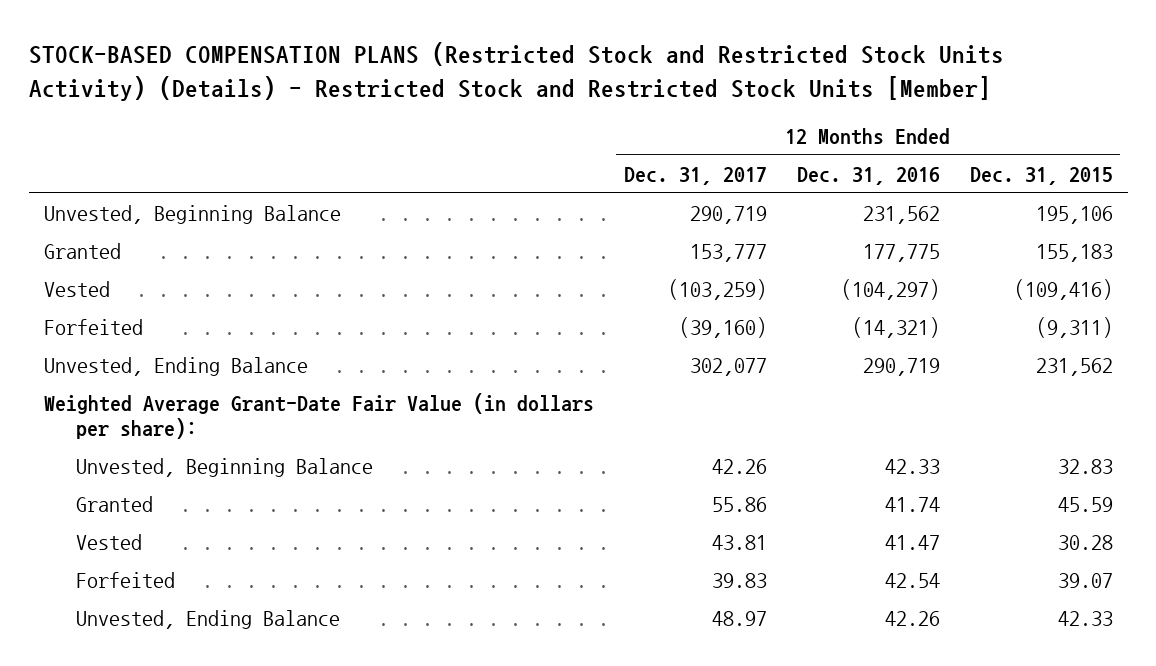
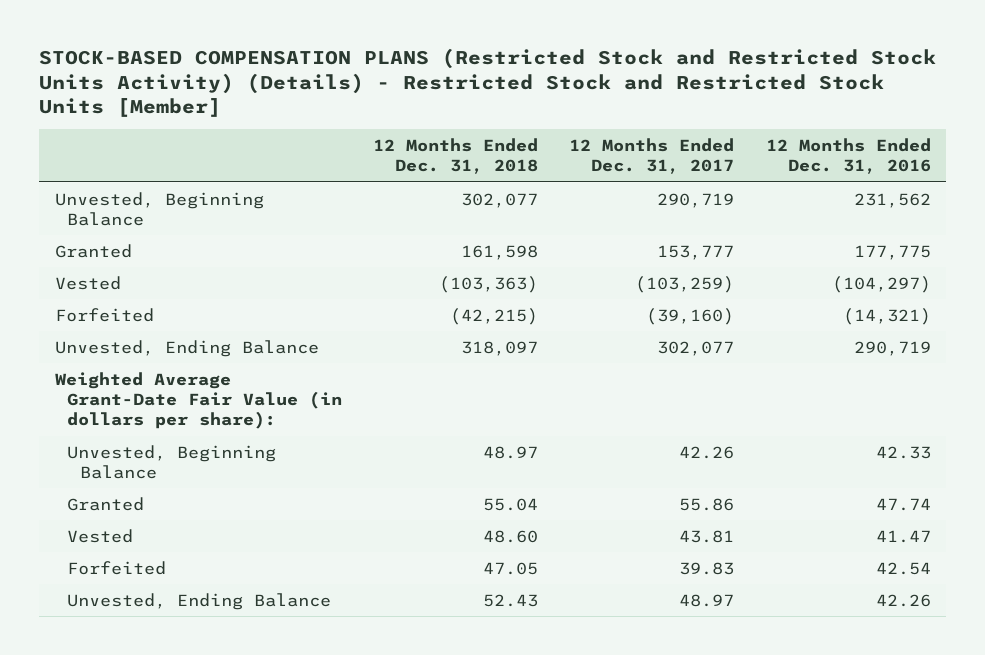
[969,166,1113,185] Dec. 31, 2015 -> none
none -> [373,137,539,175] 12 Months Ended Dec. 31, 2018
[884,496,940,512] 41.74 -> [875,497,931,511] 47.74

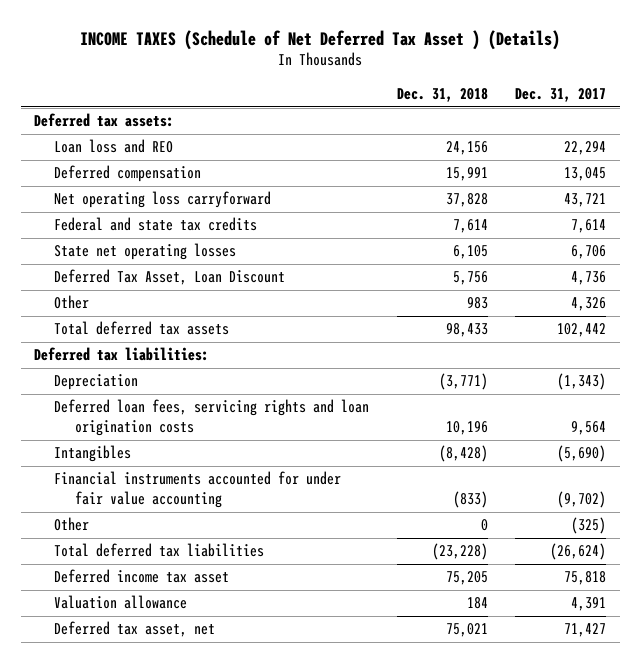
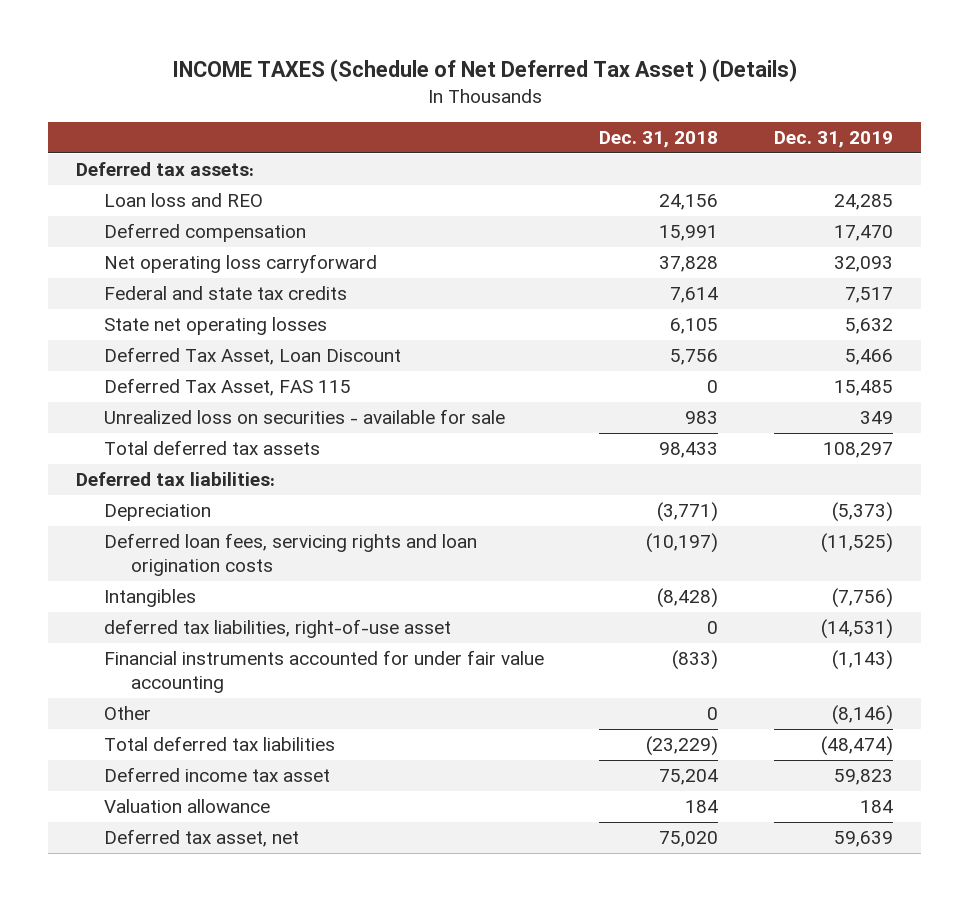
[515,88,607,103] Dec. 31, 2017 -> none
none -> [774,130,894,148] Dec. 31, 2019
none -> [103,378,351,397] Deferred Tax Asset, FAS 115
[54,295,90,310] Other -> [103,409,505,425] Unrealized loss on securities - available for sale
[445,421,488,436] 10,196 -> [646,533,719,554] (10,197)
none -> [103,619,451,639] deferred tax liabilities, right-of-use asset
[431,543,488,561] (23,228) -> [646,736,719,757] (23,229)
[445,571,488,586] 75,205 -> [659,769,719,786] 75,204
[445,623,488,638] 75,021 -> [659,831,719,848] 75,020

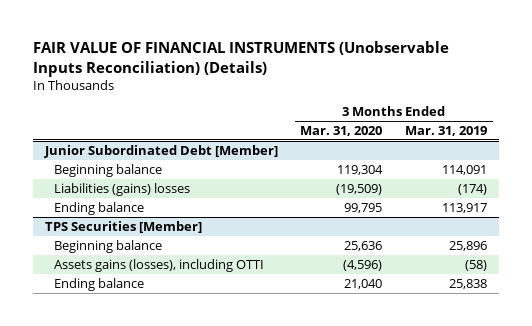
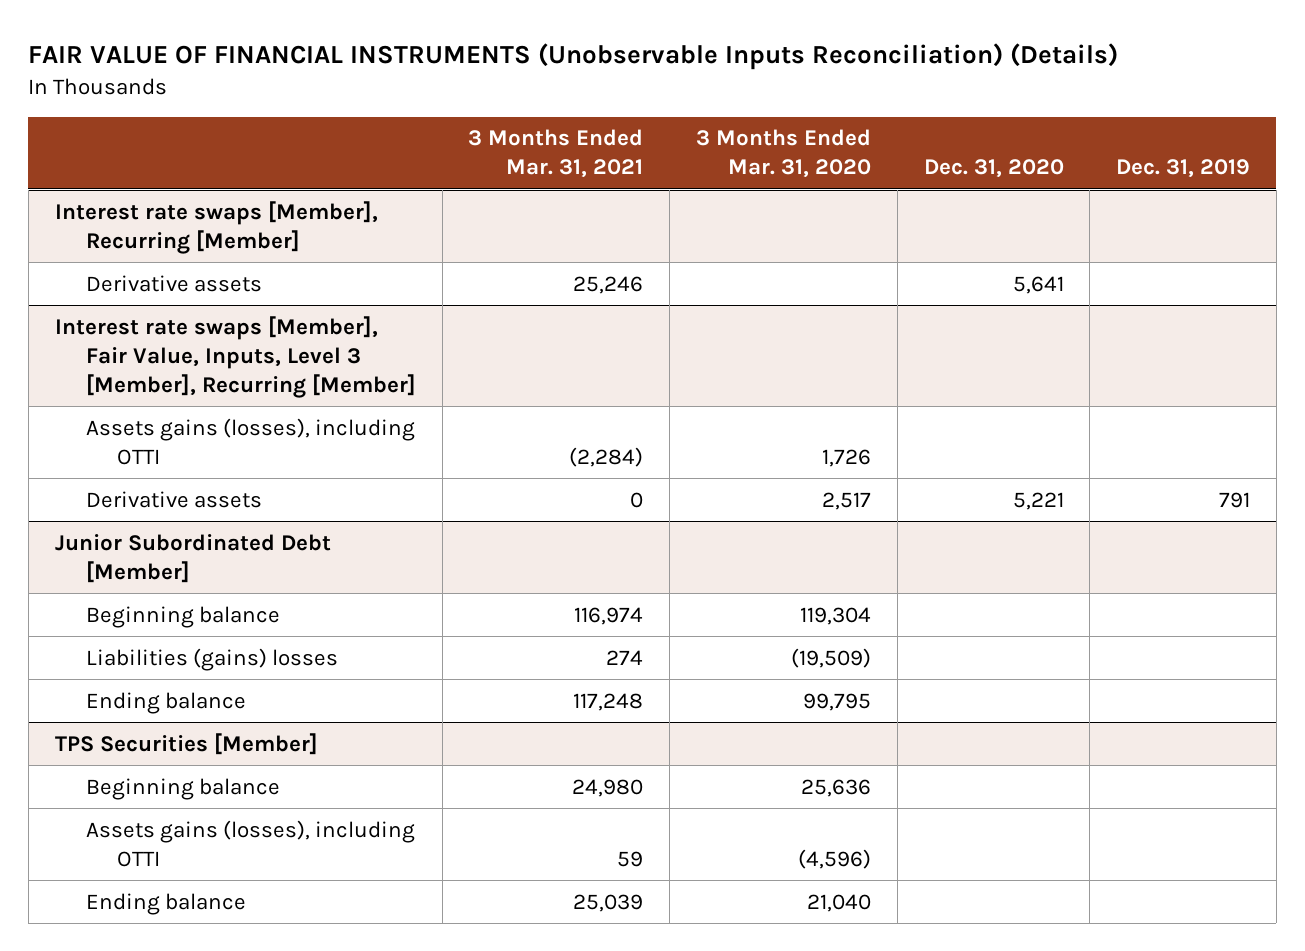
[405,125,488,136] Mar. 31, 2019 -> none
none -> [468,129,644,179] 3 Months Ended Mar. 31, 2021
none -> [923,159,1064,179] Dec. 31, 2020
none -> [1116,159,1251,179] Dec. 31, 2019
none -> [54,200,378,254] Interest rate swaps [Member], Recurring [Member]
none -> [85,274,262,292] Derivative assets
none -> [54,315,416,398] Interest rate swaps [Member], Fair Value, Inputs, Level 3 [Member], Recurring [Member]
none -> [85,417,415,465] Assets gains (losses), including OTTI
none -> [85,490,262,508] Derivative assets

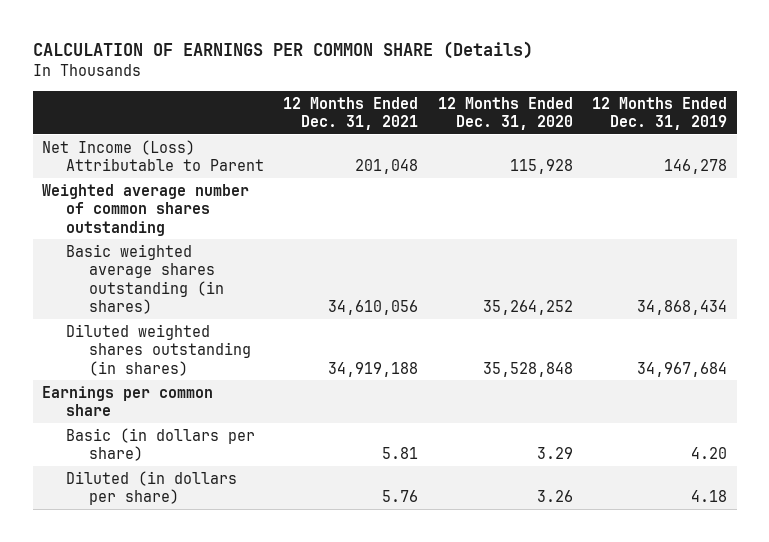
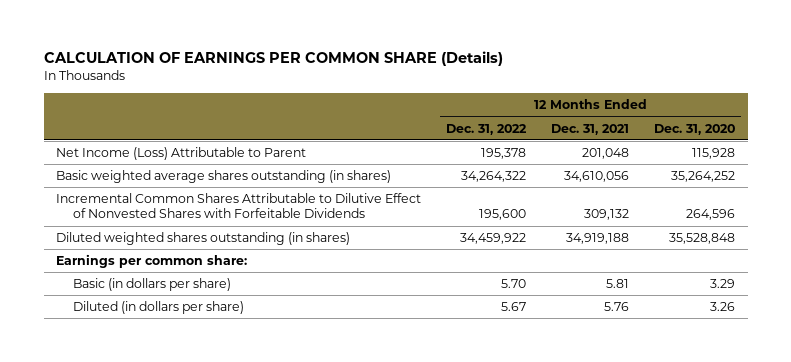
[591,96,727,131] 12 Months Ended Dec. 31, 2019 -> none
none -> [446,123,528,135] Dec. 31, 2022
[42,183,250,236] Weighted average number of common shares outstanding -> none
none -> [56,193,422,219] Incremental Common Shares Attributable to Dilutive Effect of Nonvested Shares with Forfeitable Dividends
[42,385,214,417] Earnings per common share -> [56,254,248,269] Earnings per common share:

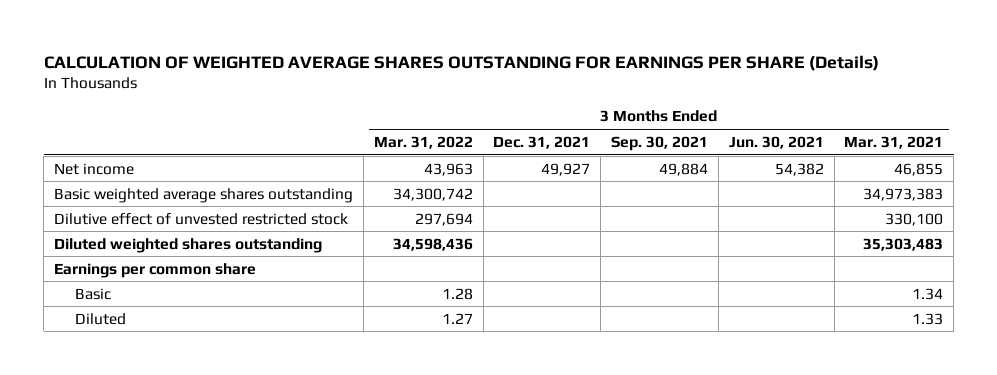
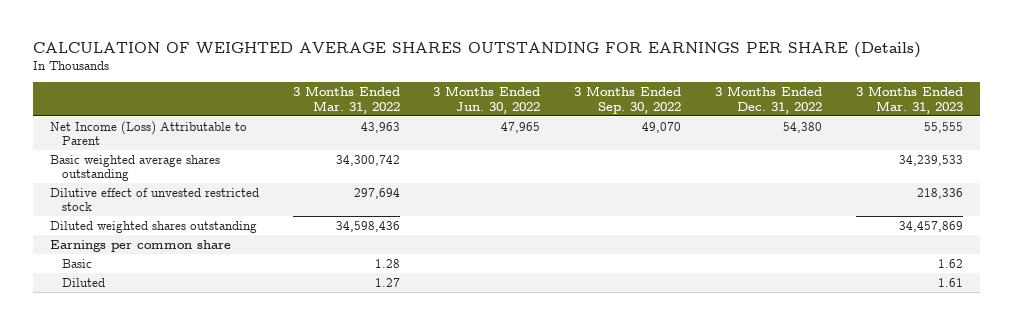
[493,135,591,149] Dec. 31, 2021 -> none
[611,135,709,151] Sep. 30, 2021 -> none
[728,135,824,149] Jun. 30, 2021 -> none
[844,135,944,149] Mar. 31, 2021 -> none
none -> [433,86,541,114] 3 Months Ended Jun. 30, 2022
none -> [574,86,682,114] 3 Months Ended Sep. 30, 2022
none -> [714,86,822,114] 3 Months Ended Dec. 31, 2022
none -> [855,86,963,114] 3 Months Ended Mar. 31, 2023
[54,162,135,175] Net income -> [49,120,247,146] Net Income (Loss) Attributable to Parent

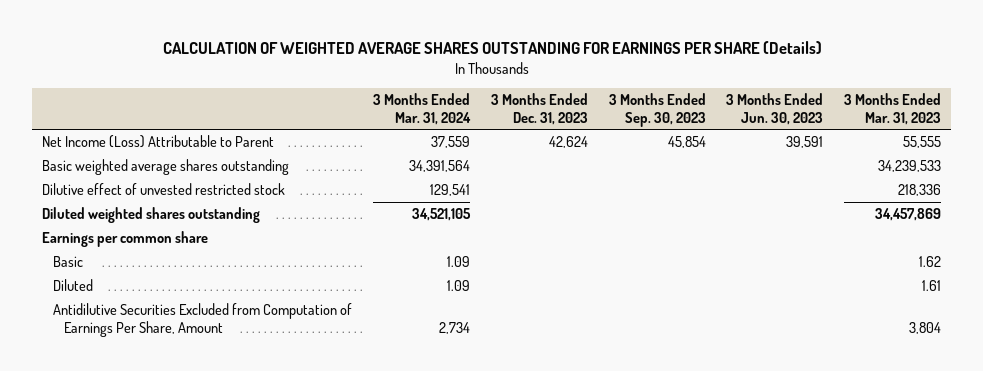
[292,86,400,114] 3 Months Ended Mar. 31, 2022 -> none
[433,86,541,114] 3 Months Ended Jun. 30, 2022 -> none
[574,86,682,114] 3 Months Ended Sep. 30, 2022 -> none
[714,86,822,114] 3 Months Ended Dec. 31, 2022 -> none
none -> [372,93,471,125] 3 Months Ended Mar. 31, 2024
none -> [490,93,588,125] 3 Months Ended Dec. 31, 2023
none -> [608,93,706,127] 3 Months Ended Sep. 30, 2023
none -> [726,93,824,125] 3 Months Ended Jun. 30, 2023
none -> [53,303,353,337] Antidilutive Securities Excluded from Computation of Earnings Per Share, Amount

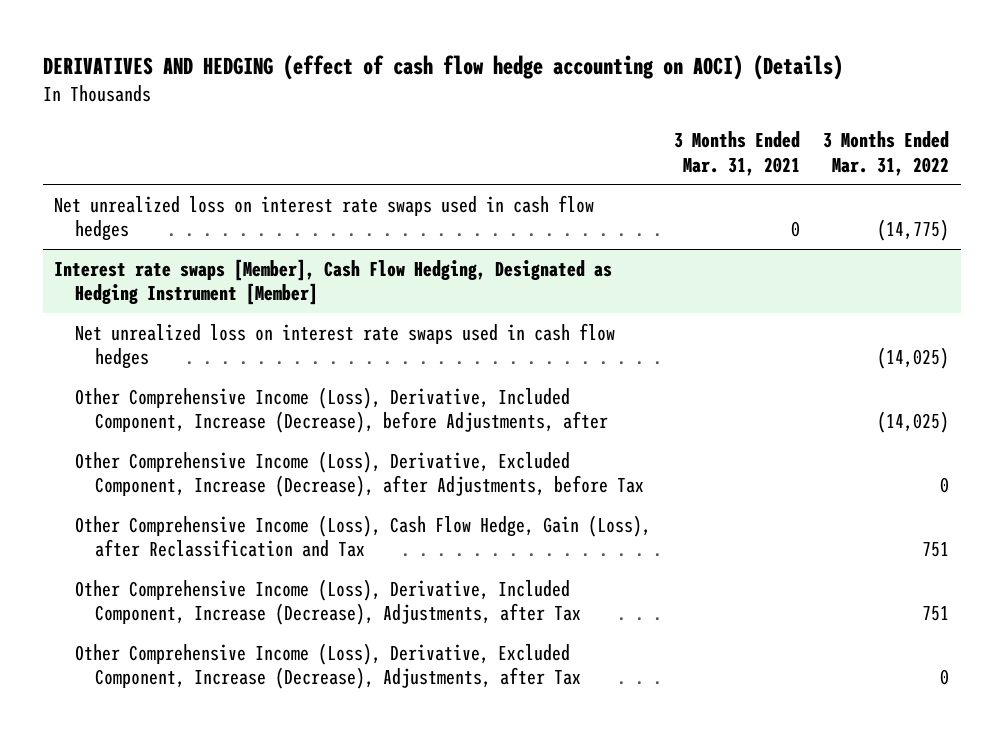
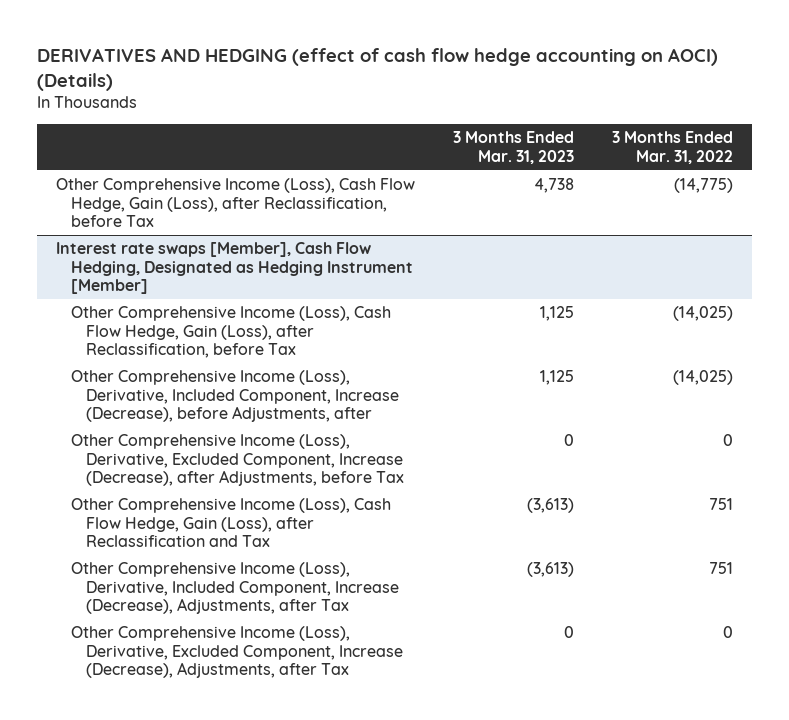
[673,131,800,176] 3 Months Ended Mar. 31, 2021 -> none
none -> [452,131,574,165] 3 Months Ended Mar. 31, 2023
[54,194,595,242] Net unrealized loss on interest rate swaps used in cash flow hedges -> [56,177,416,228] Other Comprehensive Income (Loss), Cash Flow Hedge, Gain (Loss), after Reclassification, before Tax
[74,322,615,370] Net unrealized loss on interest rate swaps used in cash flow hedges -> [70,305,391,359] Other Comprehensive Income (Loss), Cash Flow Hedge, Gain (Loss), after Reclassification, before Tax

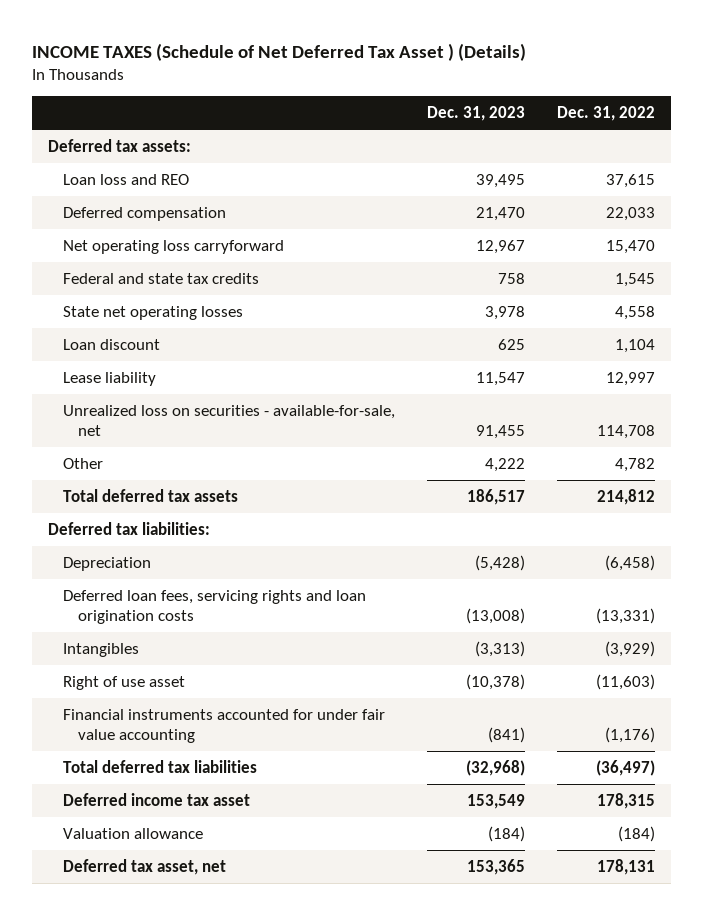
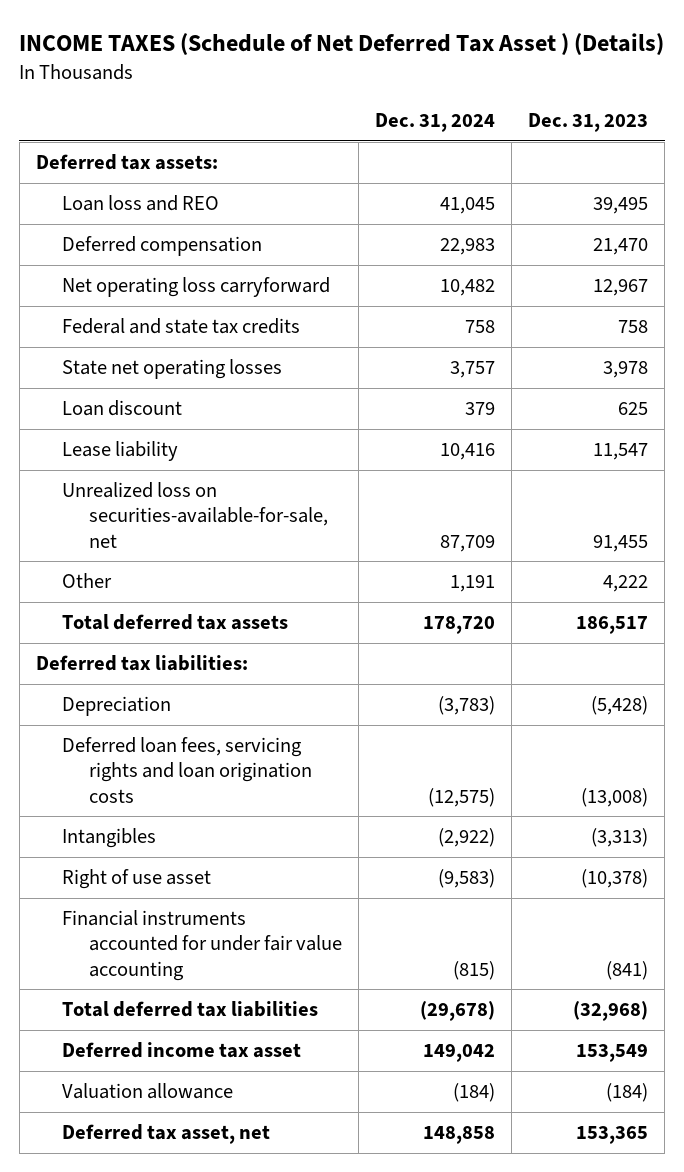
[557,106,656,122] Dec. 31, 2022 -> none
none -> [375,113,496,133] Dec. 31, 2024
[62,404,395,436] Unrealized loss on securities - available-for-sale, net -> [62,482,329,548] Unrealized loss on securities-available-for-sale, net

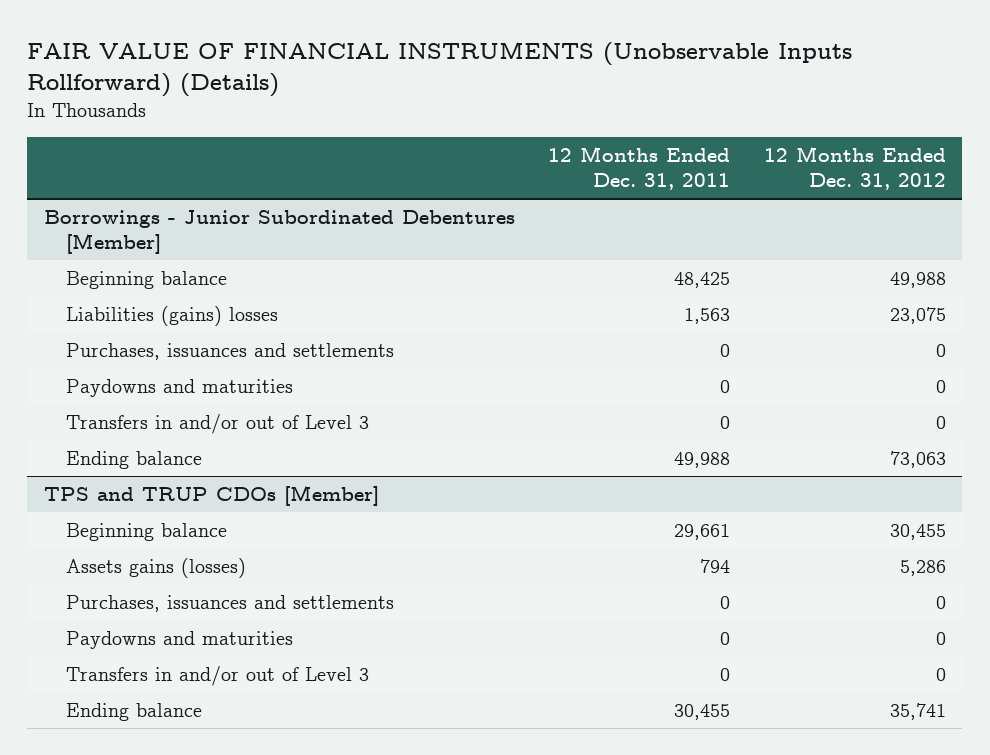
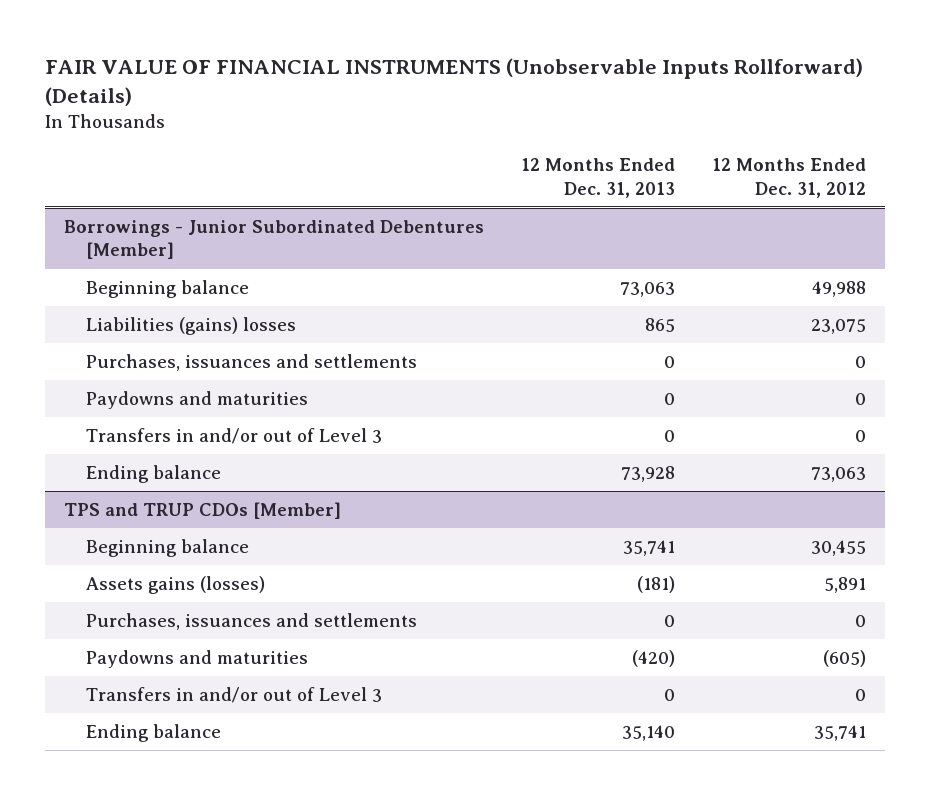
[548,146,731,190] 12 Months Ended Dec. 31, 2011 -> none
none -> [520,157,675,198] 12 Months Ended Dec. 31, 2013
[899,559,946,576] 5,286 -> [824,576,867,593] 5,891
[935,631,946,645] 0 -> [823,649,867,667] (605)

